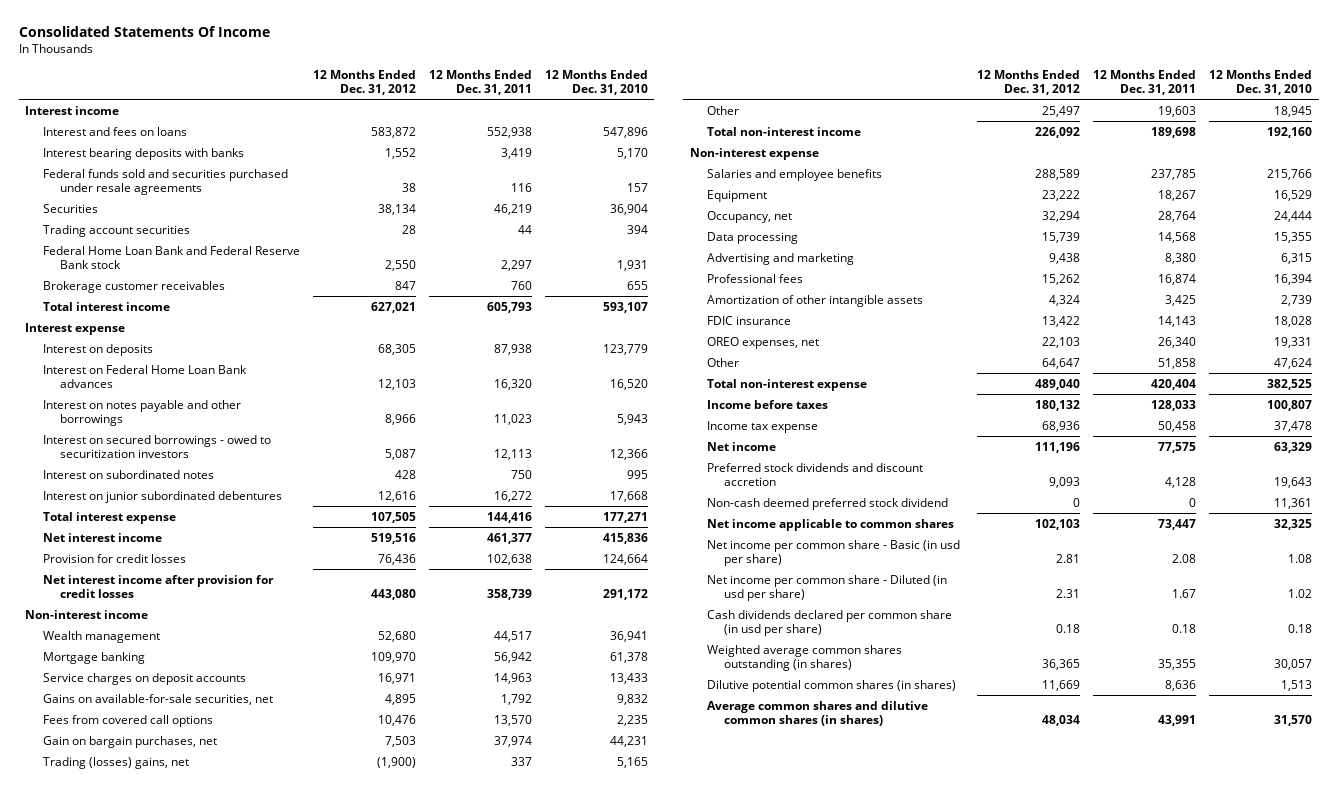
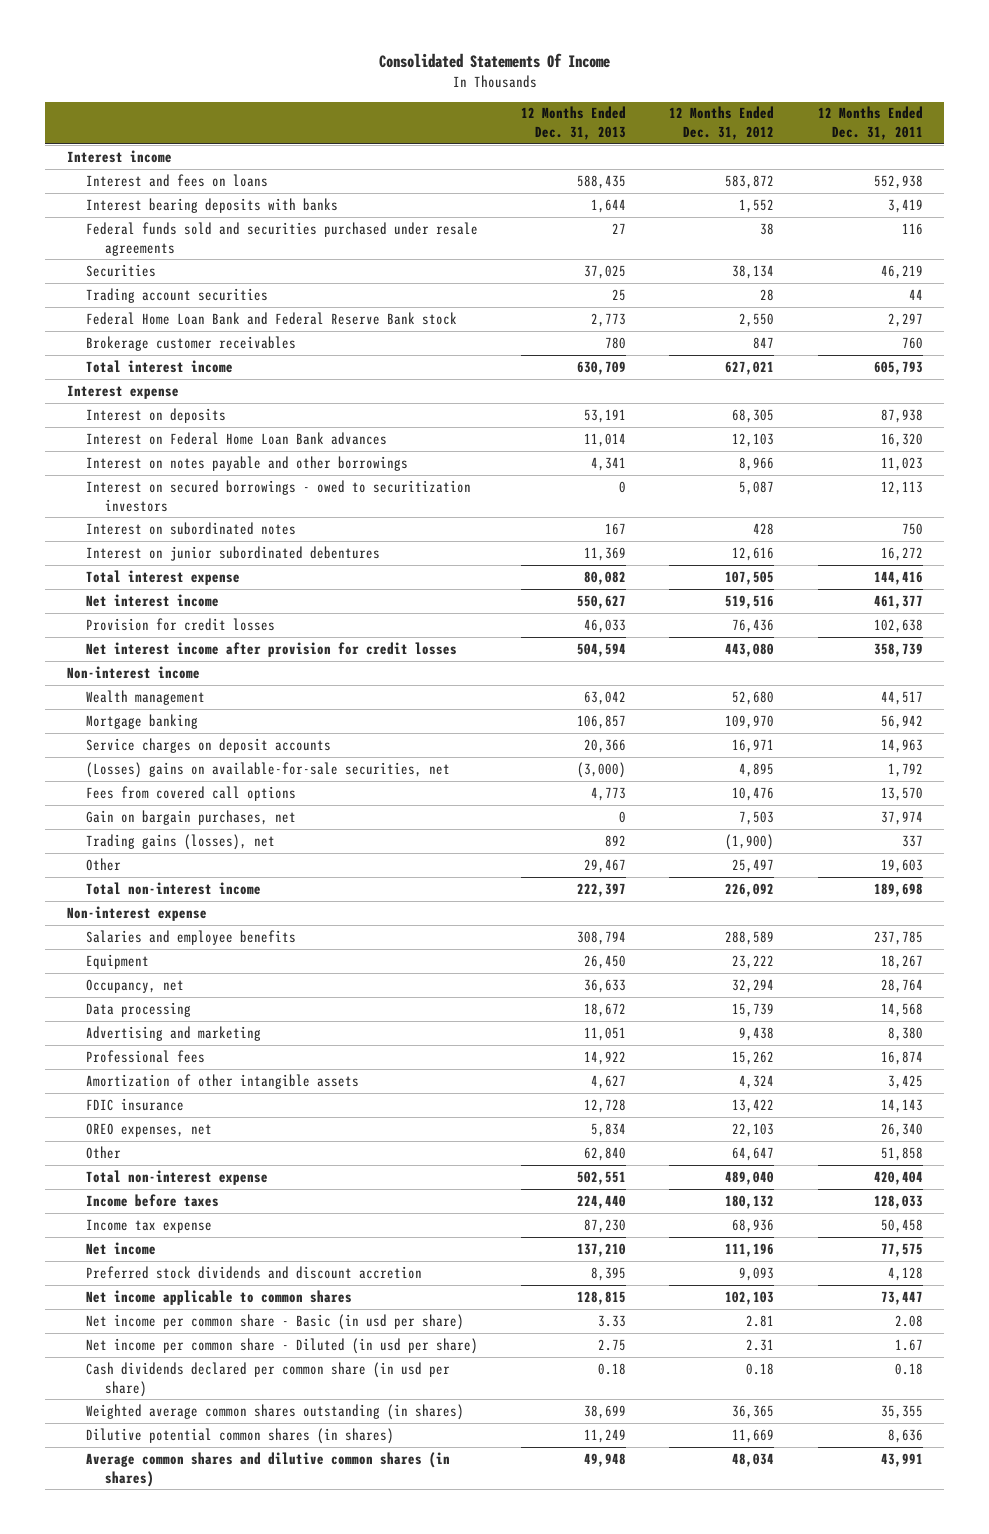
[544,69,648,96] 12 Months Ended Dec. 31, 2010 -> none
none -> [521,106,627,141] 12 Months Ended Dec. 31, 2013
[42,693,273,705] Gains on available-for-sale securities, net -> [85,761,450,778] (Losses) gains on available-for-sale securities, net
[42,756,189,769] Trading (losses) gains, net -> [85,833,275,850] Trading gains (losses), net
[707,497,949,510] Non-cash deemed preferred stock dividend -> none

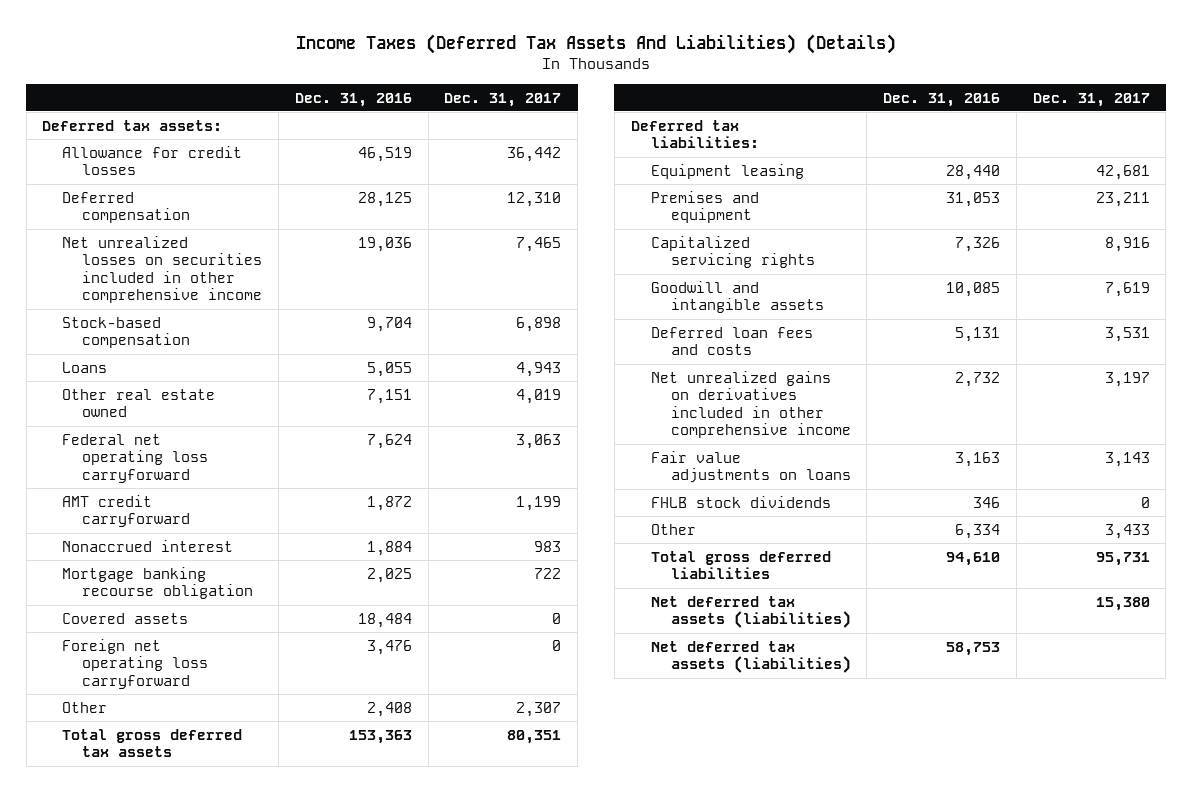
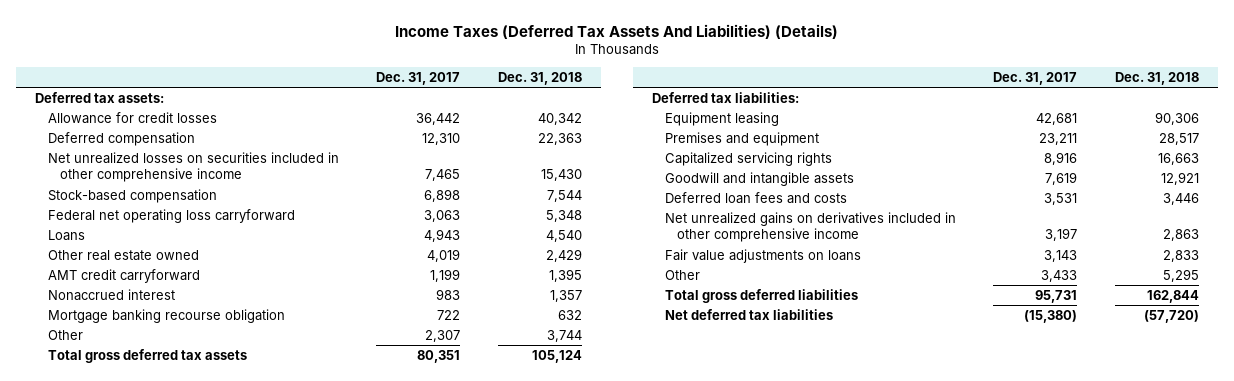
[294,92,412,107] Dec. 31, 2016 -> none
none -> [497,72,582,86] Dec. 31, 2018
[62,433,209,483] Federal net operating loss carryforward -> [47,208,295,223] Federal net operating loss carryforward
[62,612,189,624] Covered assets -> none
[62,638,209,689] Foreign net operating loss carryforward -> none
[650,495,831,508] FHLB stock dividends -> none
[650,640,851,674] Net deferred tax assets (liabilities) -> none
[650,595,851,629] Net deferred tax assets (liabilities) -> [664,308,833,320] Net deferred tax liabilities
[1095,596,1150,611] 15,380 -> [1024,309,1078,323] (15,380)

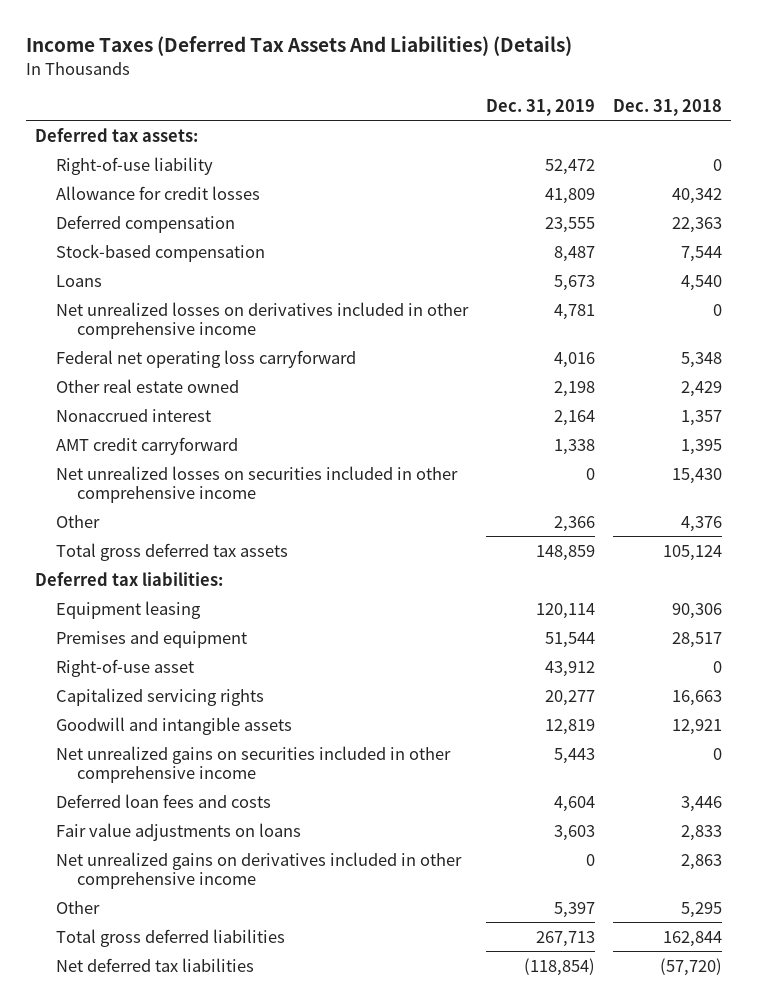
[376,72,461,86] Dec. 31, 2017 -> none
none -> [485,98,595,116] Dec. 31, 2019
none -> [56,156,214,175] Right-of-use liability
none -> [56,301,470,339] Net unrealized losses on derivatives included in other comprehensive income
[47,208,295,223] Federal net operating loss carryforward -> [56,349,357,368] Federal net operating loss carryforward
[47,308,285,323] Mortgage banking recourse obligation -> none
[47,268,200,283] AMT credit carryforward -> [56,436,239,455] AMT credit carryforward
[47,151,339,183] Net unrealized losses on securities included in other comprehensive income -> [56,465,459,503] Net unrealized losses on securities included in other comprehensive income
[546,329,582,342] 3,744 -> [680,515,722,532] 4,376
none -> [56,658,195,677] Right-of-use asset
none -> [56,745,452,783] Net unrealized gains on securities included in other comprehensive income
[664,211,956,243] Net unrealized gains on derivatives included in other comprehensive income -> [56,851,463,889] Net unrealized gains on derivatives included in other comprehensive income

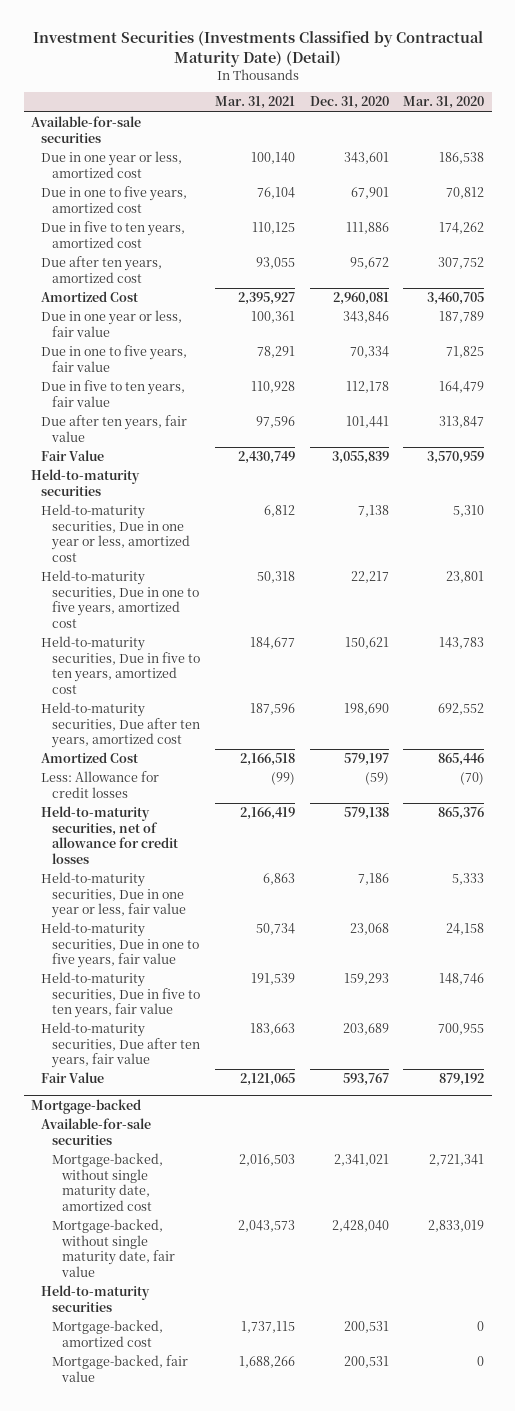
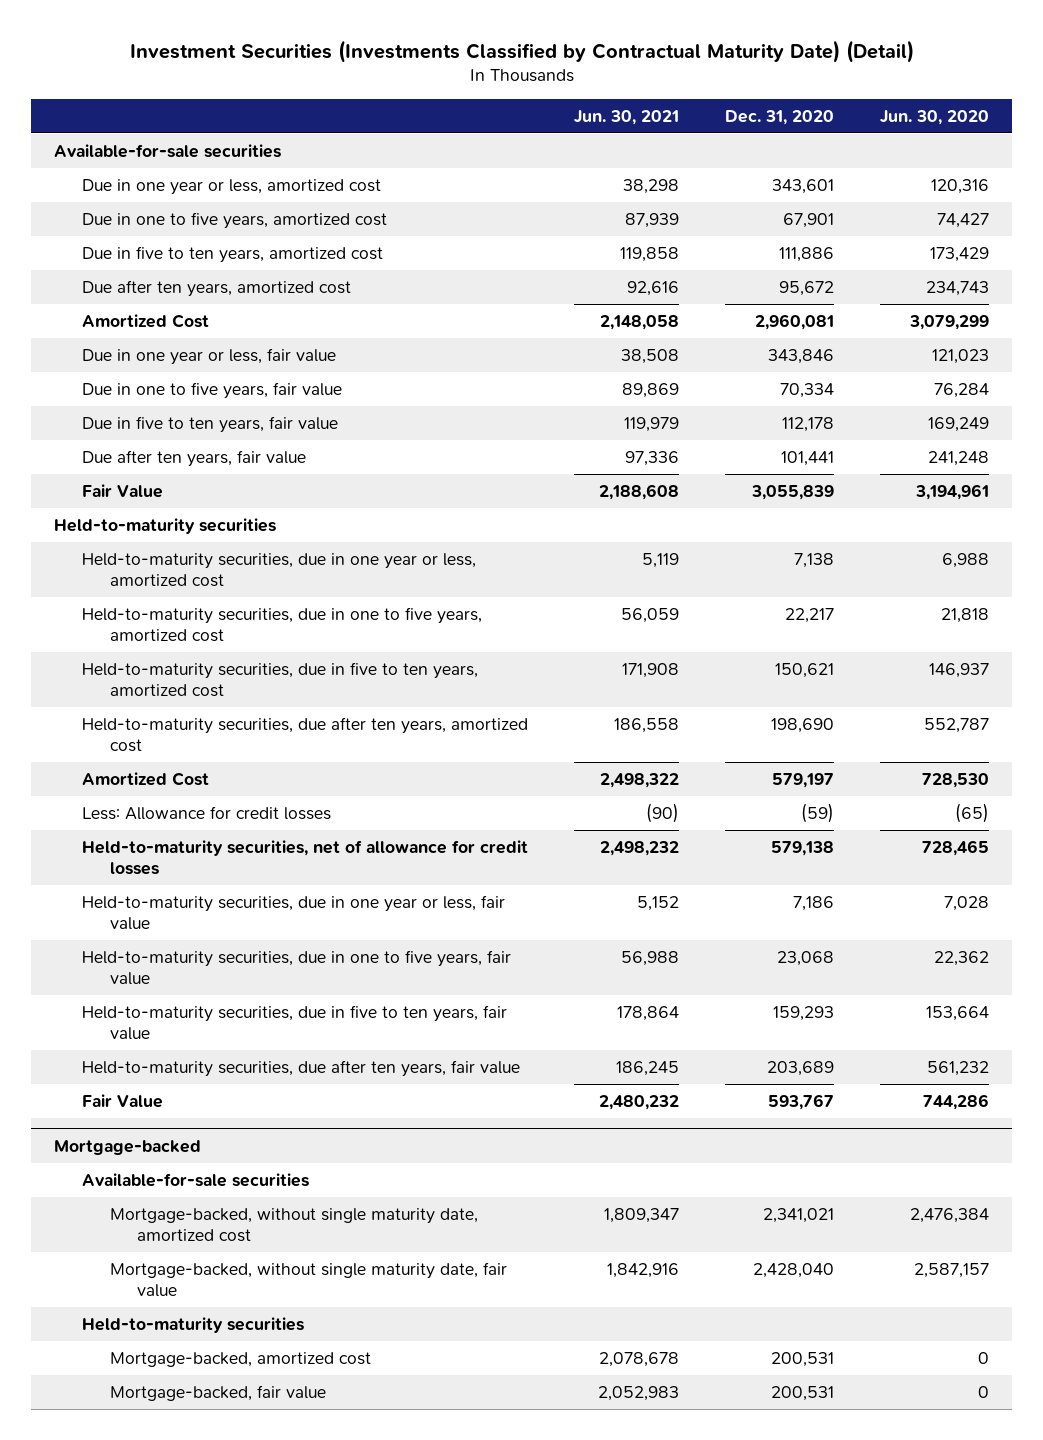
[214,96,295,110] Mar. 31, 2021 -> none
[403,96,485,110] Mar. 31, 2020 -> none
none -> [573,109,679,125] Jun. 30, 2021
none -> [880,109,990,125] Jun. 30, 2020
[41,504,190,562] Held-to-maturity securities, Due in one year or less, amortized cost -> [81,552,476,588] Held-to-maturity securities, due in one year or less, amortized cost
[41,570,199,628] Held-to-maturity securities, Due in one to five years, amortized cost -> [81,606,482,643] Held-to-maturity securities, due in one to five years, amortized cost
[41,636,200,694] Held-to-maturity securities, Due in five to ten years, amortized cost -> [81,661,478,698] Held-to-maturity securities, due in five to ten years, amortized cost
[41,702,200,749] Held-to-maturity securities, Due after ten years, amortized cost -> [81,716,528,753] Held-to-maturity securities, due after ten years, amortized cost
[41,872,186,919] Held-to-maturity securities, Due in one year or less, fair value -> [81,894,505,931] Held-to-maturity securities, due in one year or less, fair value
[41,922,199,969] Held-to-maturity securities, Due in one to five years, fair value -> [81,949,511,986] Held-to-maturity securities, due in one to five years, fair value
[41,972,200,1019] Held-to-maturity securities, Due in five to ten years, fair value -> [81,1004,507,1041] Held-to-maturity securities, due in five to ten years, fair value
[41,1022,200,1069] Held-to-maturity securities, Due after ten years, fair value -> [81,1059,520,1077] Held-to-maturity securities, due after ten years, fair value

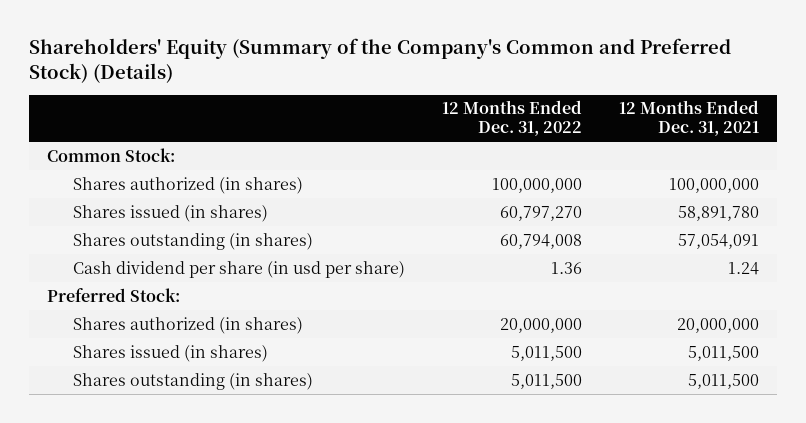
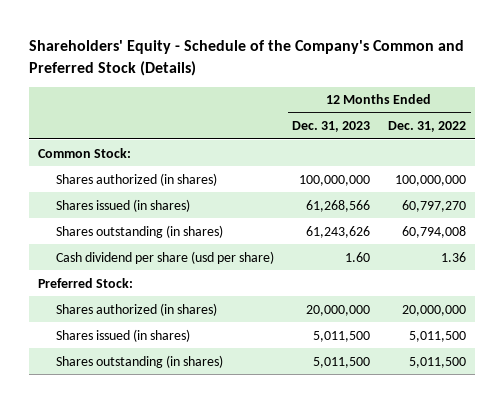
[28,37,731,83] Shareholders' Equity (Summary of the Company's Common and Preferred Stock) (Details) -> [28,39,464,76] Shareholders' Equity - Schedule of the Company's Common and Preferred Stock (Details)
[618,100,759,137] 12 Months Ended Dec. 31, 2021 -> none
none -> [292,121,371,133] Dec. 31, 2023
[72,260,405,278] Cash dividend per share (in usd per share) -> [56,250,275,264] Cash dividend per share (usd per share)

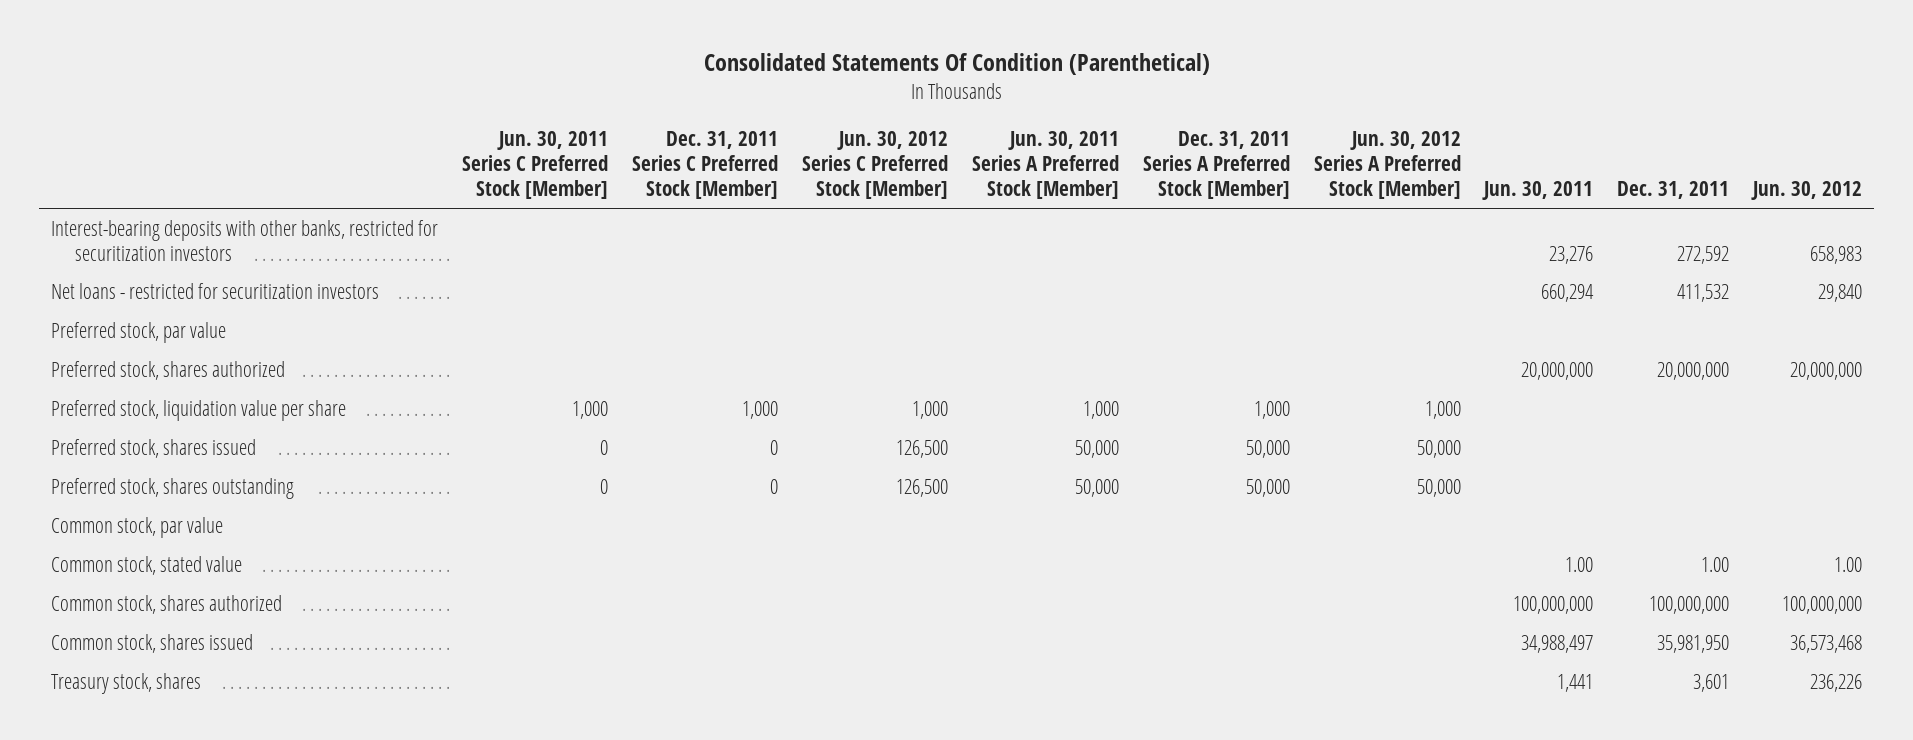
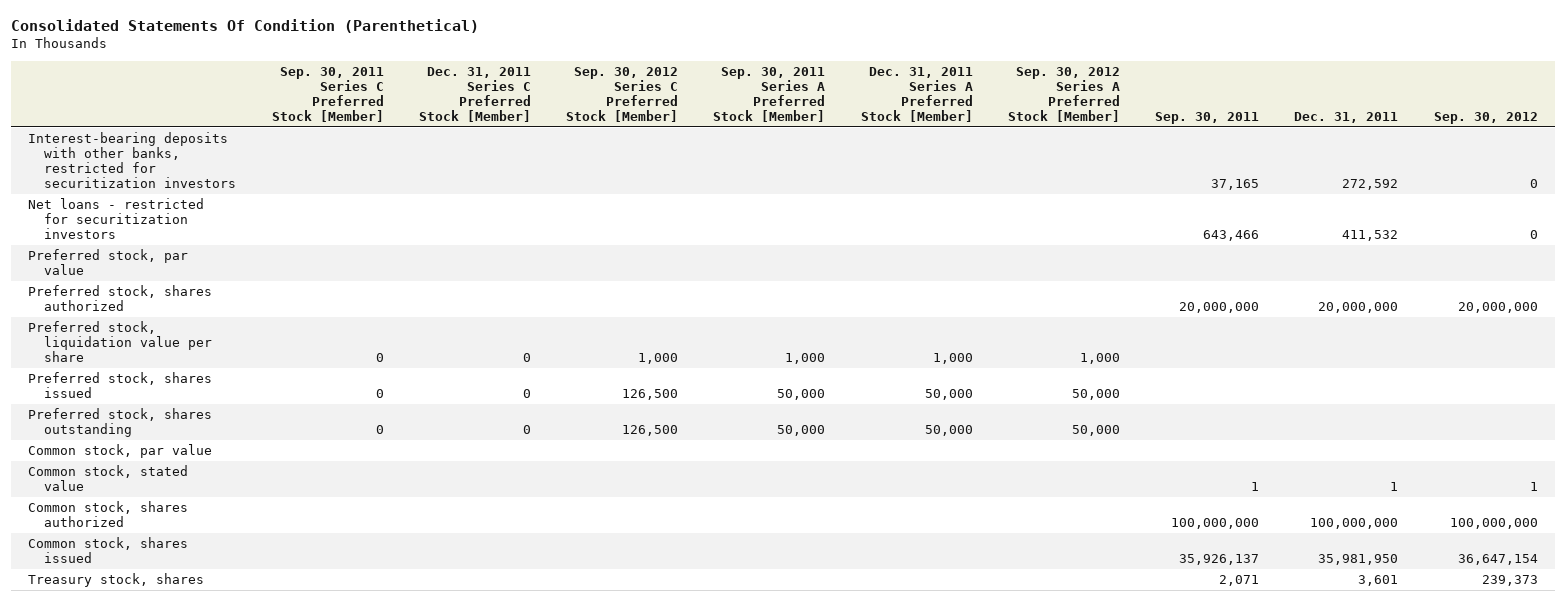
[462,131,609,200] Jun. 30, 2011 Series C Preferred Stock [Member] -> none
[801,131,948,200] Jun. 30, 2012 Series C Preferred Stock [Member] -> none
[971,131,1119,200] Jun. 30, 2011 Series A Preferred Stock [Member] -> none
[1313,131,1461,200] Jun. 30, 2012 Series A Preferred Stock [Member] -> none
[1482,181,1594,201] Jun. 30, 2011 -> none
[1751,181,1863,201] Jun. 30, 2012 -> none
none -> [271,66,384,122] Sep. 30, 2011 Series C Preferred Stock [Member]
none -> [566,66,679,122] Sep. 30, 2012 Series C Preferred Stock [Member]
none -> [713,66,826,122] Sep. 30, 2011 Series A Preferred Stock [Member]
none -> [1007,66,1120,122] Sep. 30, 2012 Series A Preferred Stock [Member]
none -> [1155,111,1260,124] Sep. 30, 2011
none -> [1433,111,1538,124] Sep. 30, 2012
[741,400,778,419] 1,000 -> [522,353,531,363] 0
[1701,556,1730,572] 1.00 -> [1390,482,1399,492] 1

